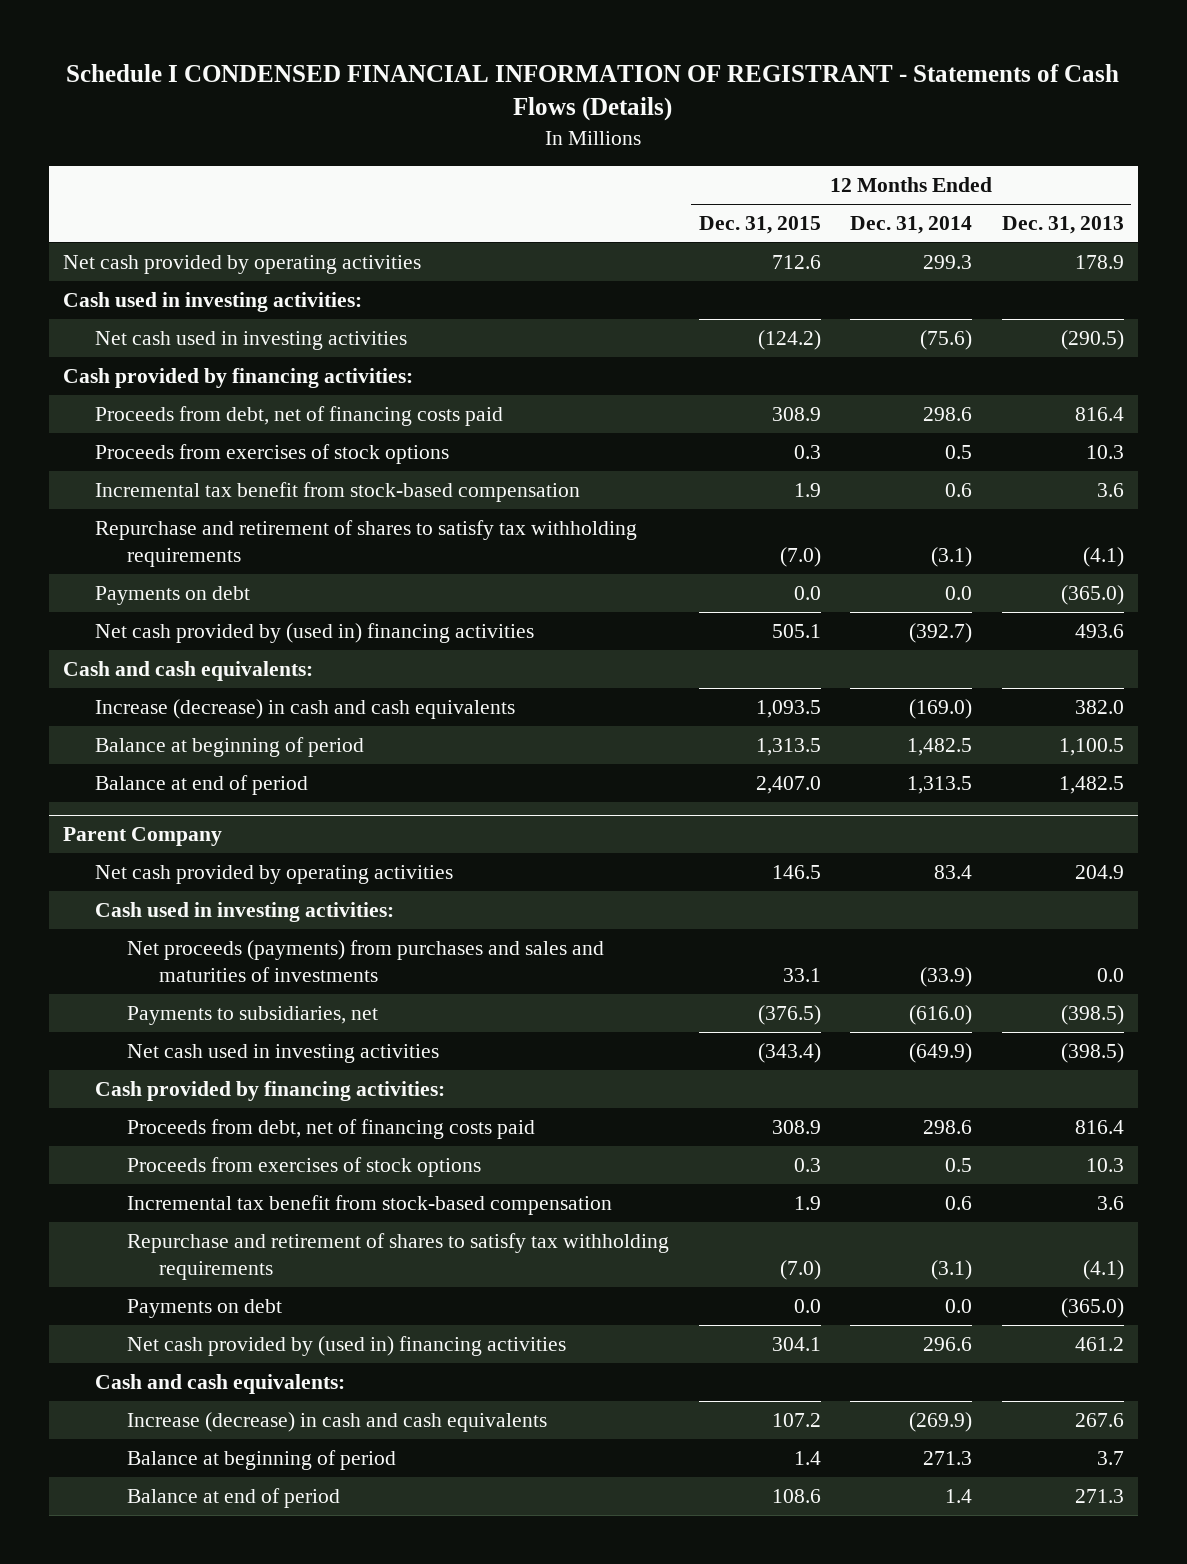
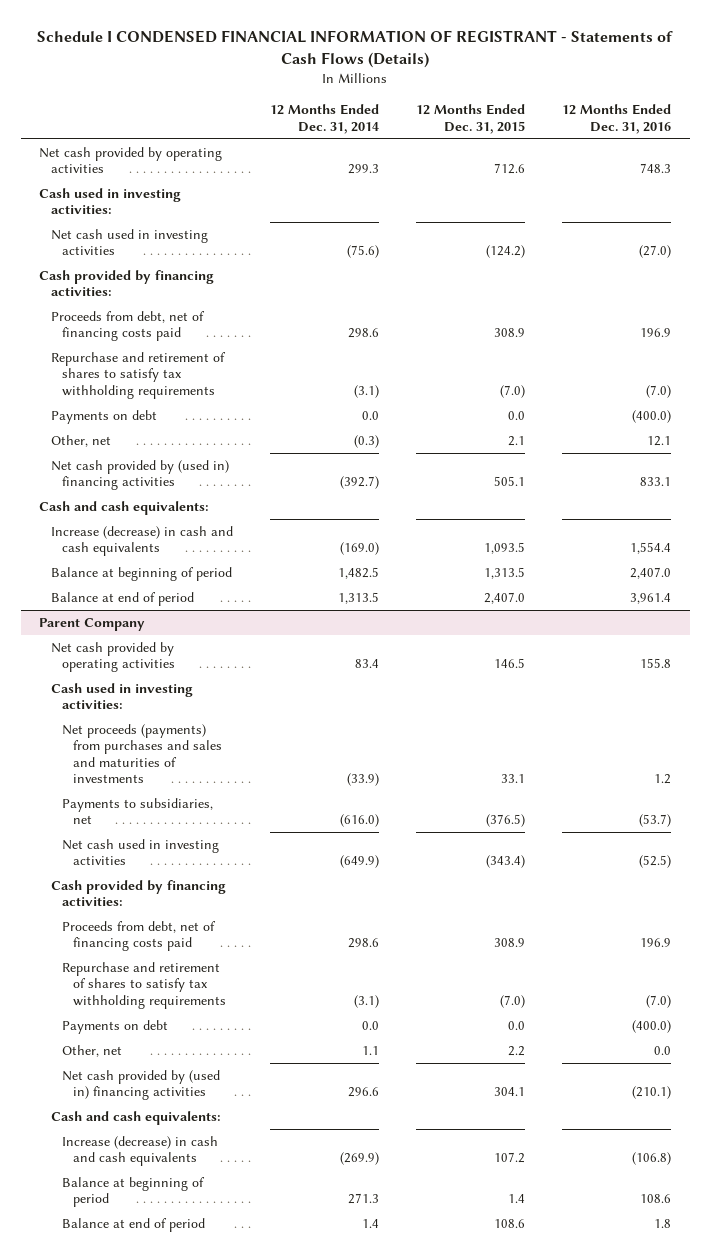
[1001,216,1124,235] Dec. 31, 2013 -> none
none -> [561,104,671,134] 12 Months Ended Dec. 31, 2016
[95,443,450,464] Proceeds from exercises of stock options -> none
[95,481,581,502] Incremental tax benefit from stock-based compensation -> none
none -> [50,435,111,448] Other, net
[127,1156,482,1177] Proceeds from exercises of stock options -> none
[127,1194,613,1215] Incremental tax benefit from stock-based compensation -> none
none -> [61,1045,122,1058] Other, net

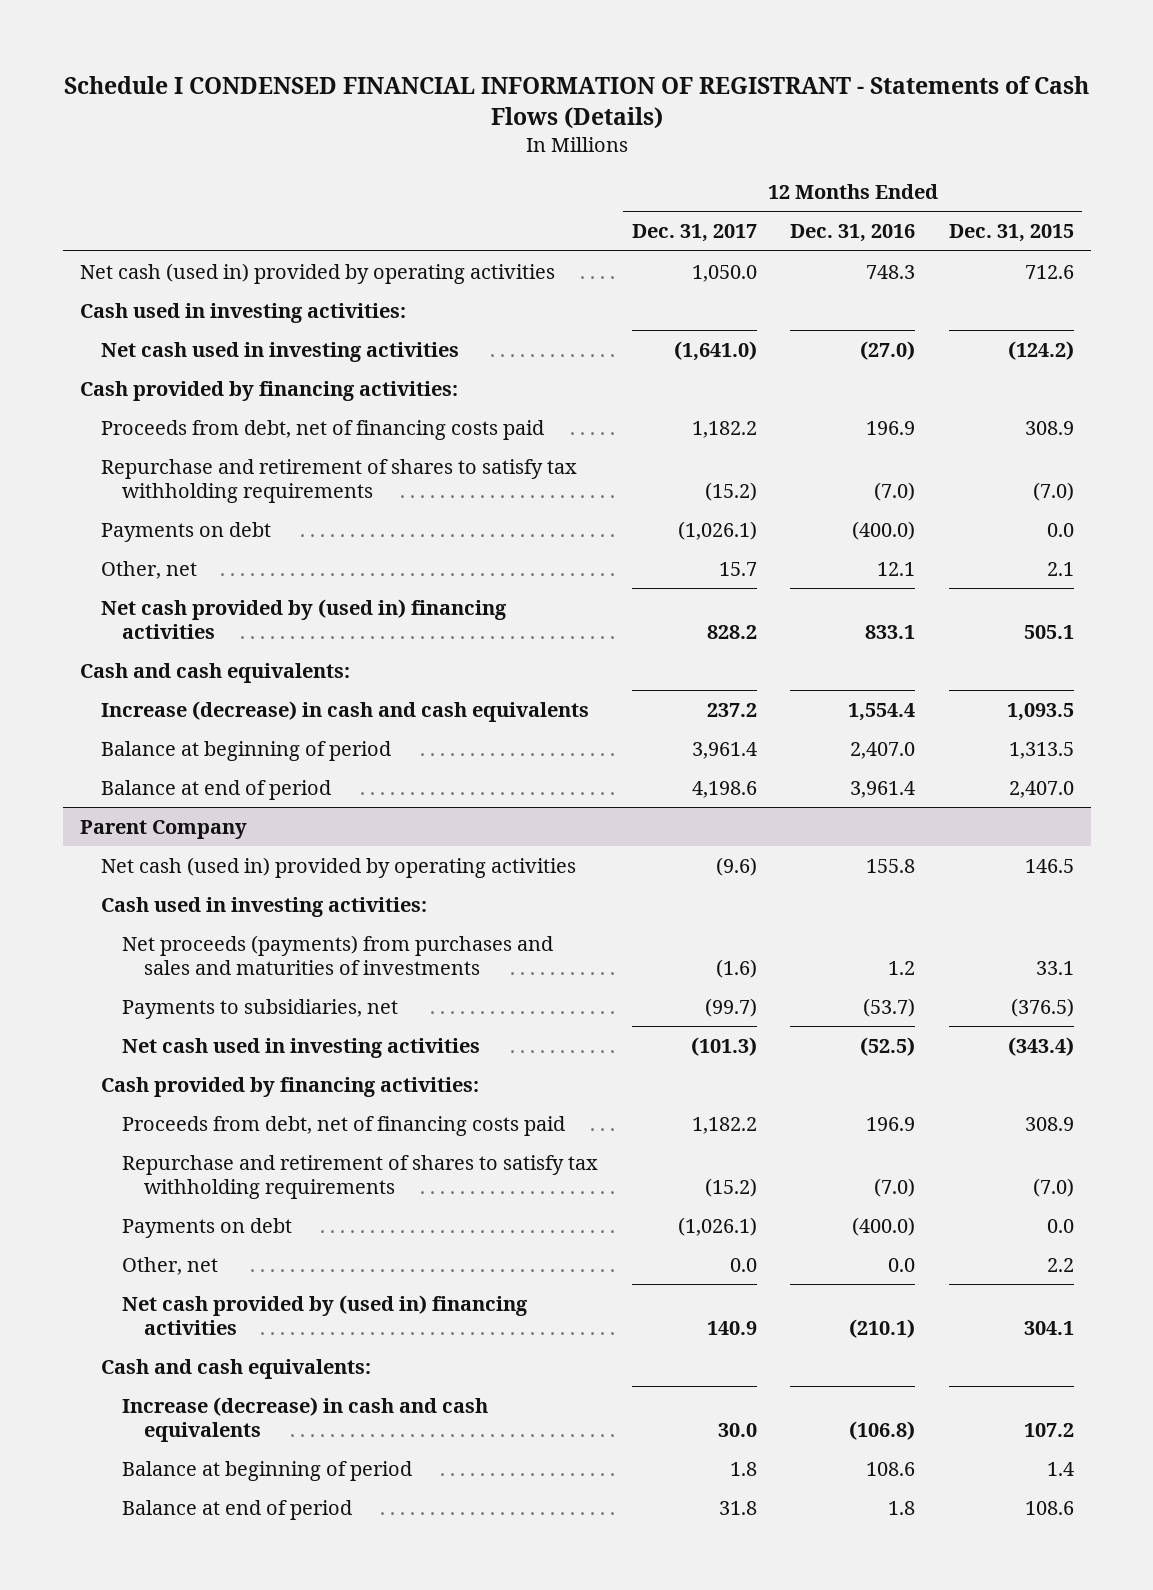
[269,104,379,134] 12 Months Ended Dec. 31, 2014 -> none
none -> [631,224,757,243] Dec. 31, 2017
[39,147,223,174] Net cash provided by operating activities -> [79,262,555,284] Net cash (used in) provided by operating activities
[50,642,175,673] Net cash provided by operating activities -> [100,856,576,878] Net cash (used in) provided by operating activities

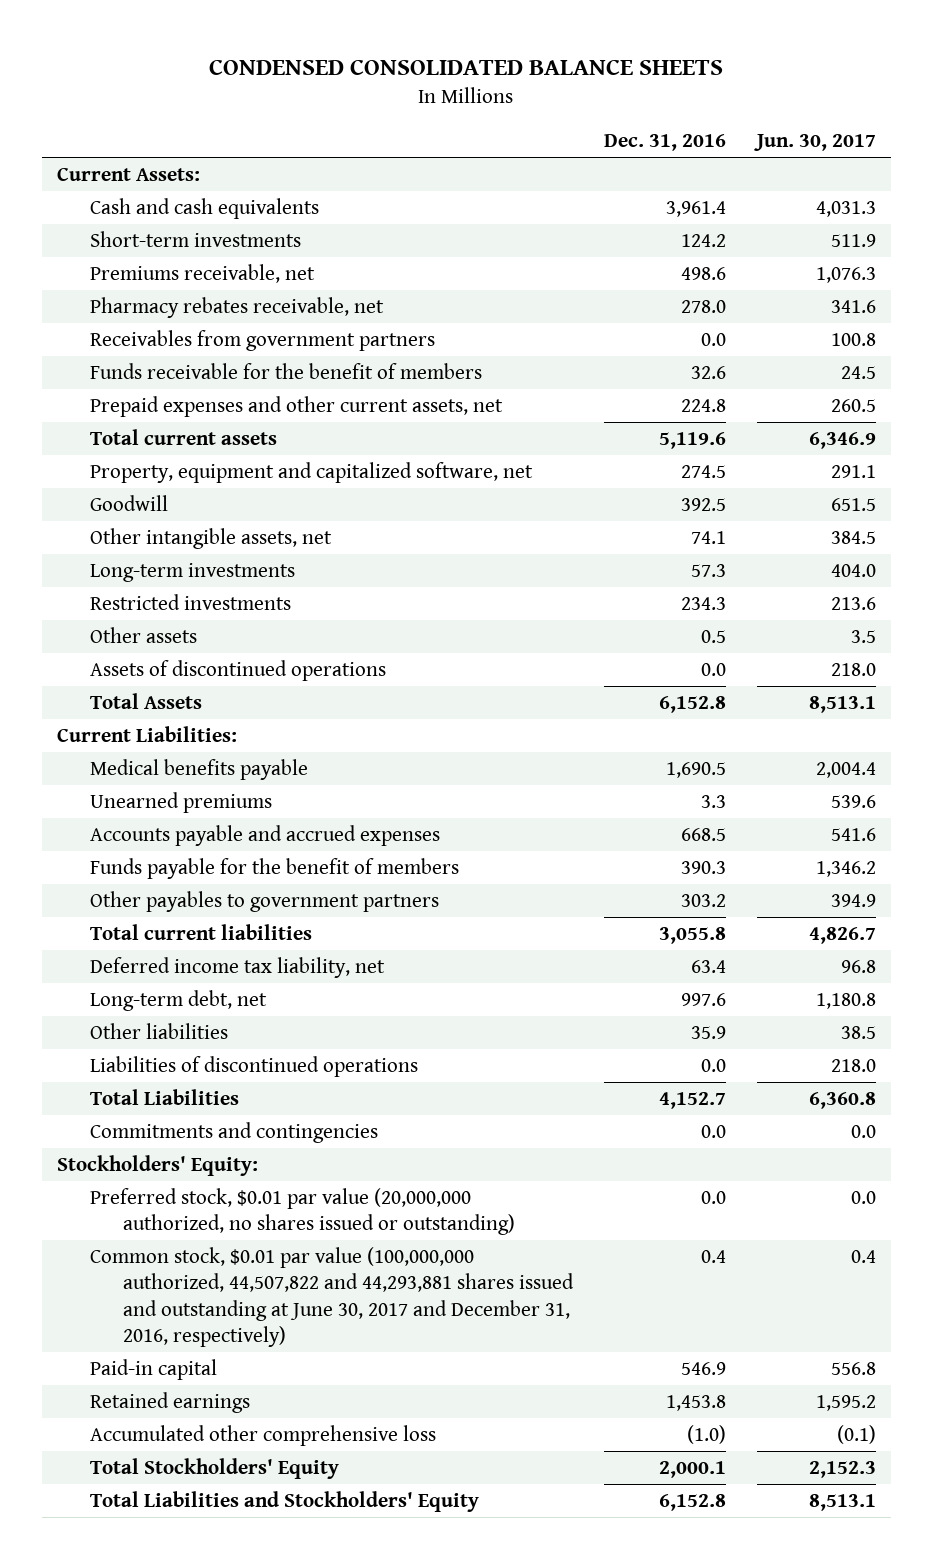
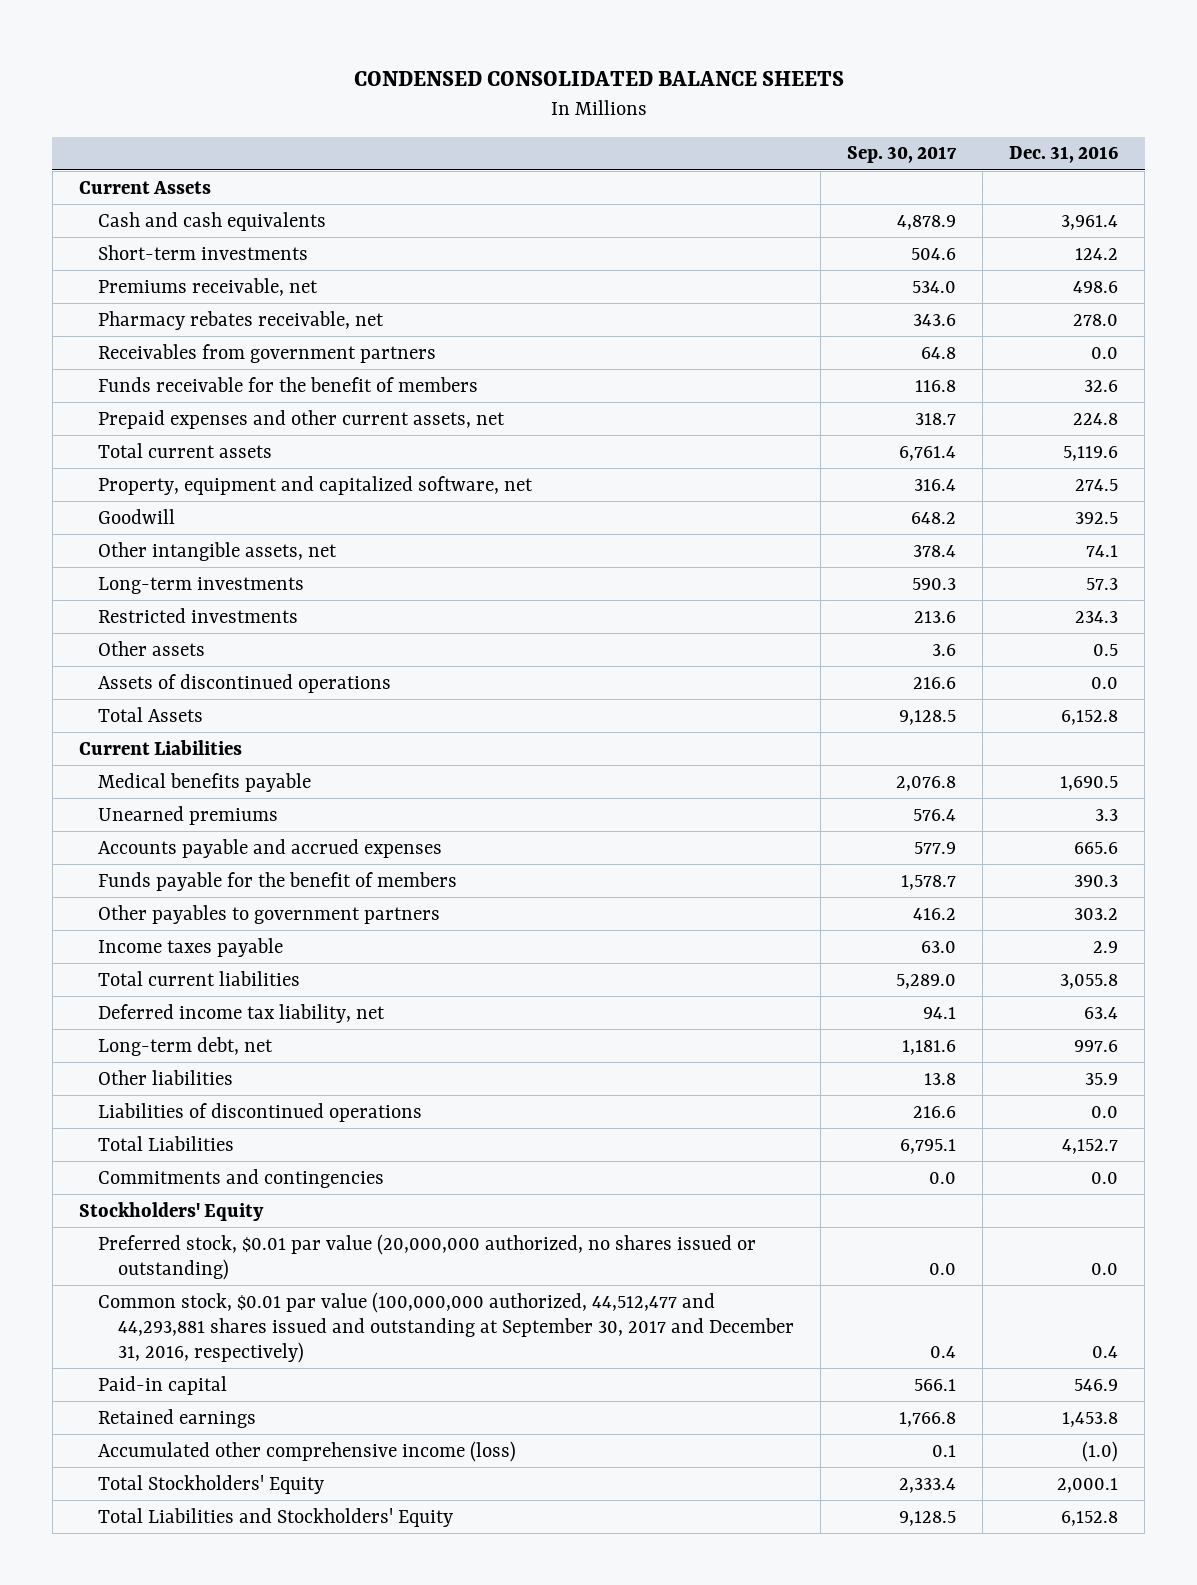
[753,134,876,152] Jun. 30, 2017 -> none
none -> [846,146,957,164] Sep. 30, 2017
[57,168,201,182] Current Assets: -> [78,180,211,194] Current Assets
[57,726,238,743] Current Liabilities: -> [78,739,242,755] Current Liabilities
[680,828,726,842] 668.5 -> [1074,841,1119,854] 665.6
none -> [98,937,284,957] Income taxes payable
[57,1155,259,1177] Stockholders' Equity: -> [78,1201,264,1221] Stockholders' Equity
[90,1247,575,1347] Common stock, $0.01 par value (100,000,000 authorized, 44,507,822 and 44,293,881 shares issued and outstanding at June 30, 2017 and December 31, 2016, respectively) -> [98,1291,794,1363] Common stock, $0.01 par value (100,000,000 authorized, 44,512,477 and 44,293,881 shares issued and outstanding at September 30, 2017 and December 31, 2016, respectively)
[90,1425,437,1447] Accumulated other comprehensive loss -> [98,1440,517,1462] Accumulated other comprehensive income (loss)

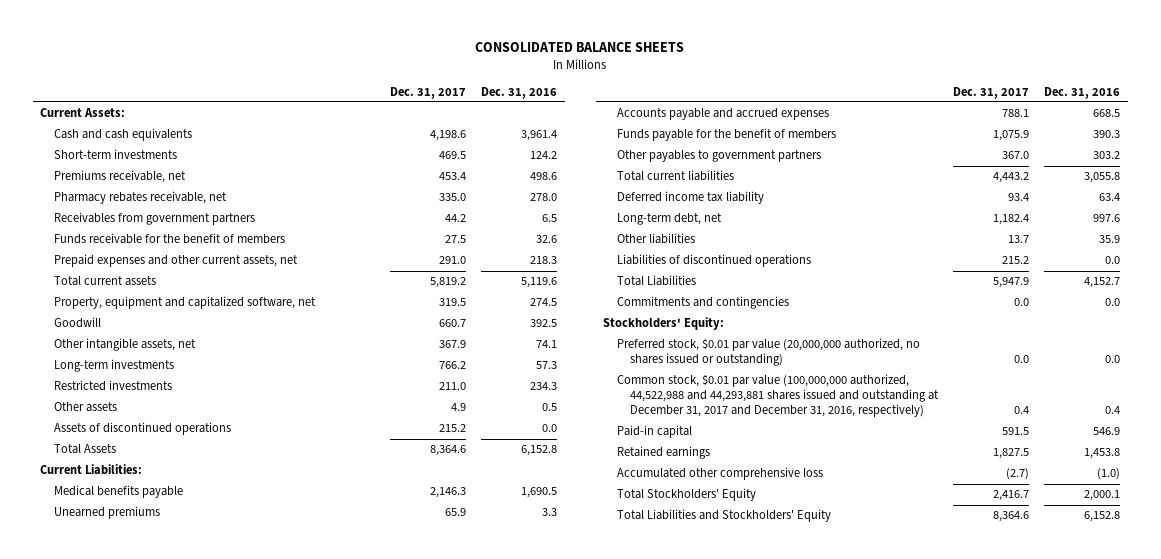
[353,70,844,86] CONDENSED CONSOLIDATED BALANCE SHEETS -> [475,42,685,53] CONSOLIDATED BALANCE SHEETS
[846,146,957,164] Sep. 30, 2017 -> none
none -> [390,86,467,99] Dec. 31, 2017
[78,180,211,194] Current Assets -> [40,108,126,118] Current Assets:
[1091,346,1119,359] 0.0 -> [542,214,558,223] 6.5
[1073,412,1119,425] 224.8 -> [530,256,558,265] 218.3
[78,739,242,755] Current Liabilities -> [40,464,143,476] Current Liabilities:
[1074,841,1119,854] 665.6 -> [1093,109,1121,118] 668.5
[98,937,284,957] Income taxes payable -> none
[98,1003,386,1023] Deferred income tax liability, net -> [616,191,764,205] Deferred income tax liability
[78,1201,264,1221] Stockholders' Equity -> [603,317,725,331] Stockholders' Equity:
[98,1291,794,1363] Common stock, $0.01 par value (100,000,000 authorized, 44,512,477 and 44,293,881 shares issued and outstanding at September 30, 2017 and December 31, 2016, respectively) -> [616,374,940,418] Common stock, $0.01 par value (100,000,000 authorized, 44,522,988 and 44,293,881 shares issued and outstanding at December 31, 2017 and December 31, 2016, respectively)
[98,1440,517,1462] Accumulated other comprehensive income (loss) -> [616,467,823,481] Accumulated other comprehensive loss

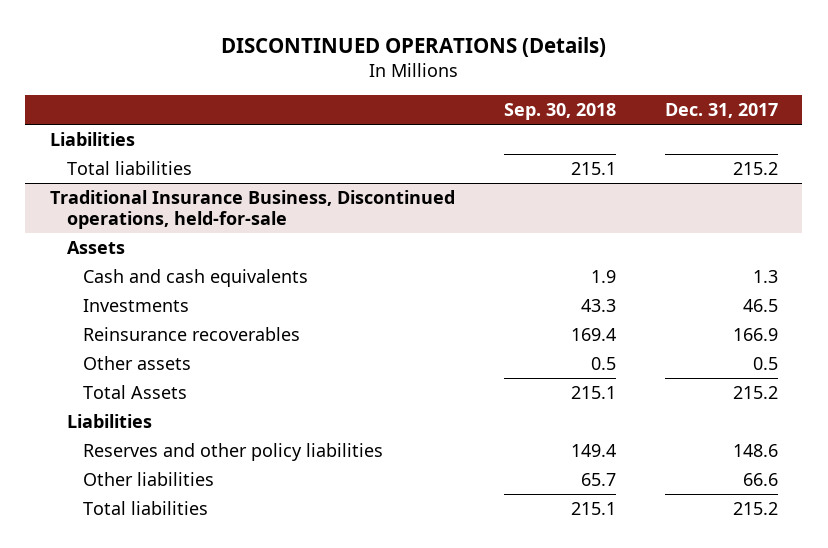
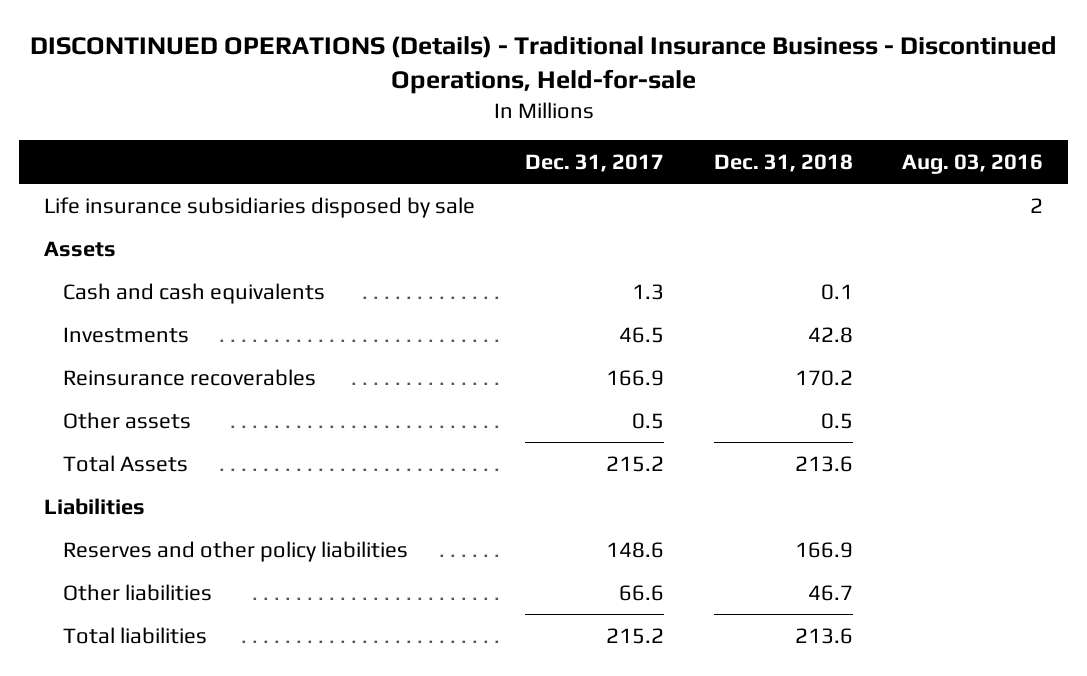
[220,37,606,58] DISCONTINUED OPERATIONS (Details) -> [29,35,1057,94] DISCONTINUED OPERATIONS (Details) - Traditional Insurance Business - Discontinued Operations, Held-for-sale
[503,103,616,121] Sep. 30, 2018 -> none
none -> [713,153,853,172] Dec. 31, 2018
none -> [902,153,1044,174] Aug. 03, 2016
[49,131,135,146] Liabilities -> none
[66,160,192,175] Total liabilities -> none
[49,189,455,230] Traditional Insurance Business, Discontinued operations, held-for-sale -> none
none -> [44,196,476,218] Life insurance subsidiaries disposed by sale

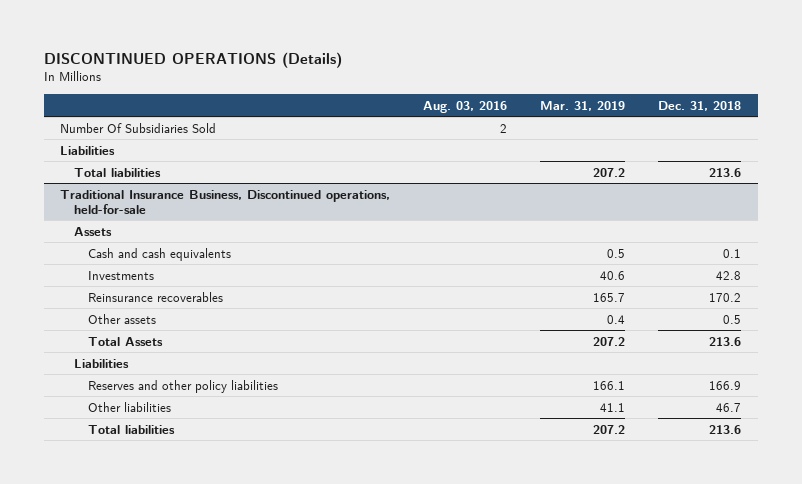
[29,35,1057,94] DISCONTINUED OPERATIONS (Details) - Traditional Insurance Business - Discontinued Operations, Held-for-sale -> [43,51,342,68] DISCONTINUED OPERATIONS (Details)
[524,153,664,172] Dec. 31, 2017 -> none
none -> [540,100,626,111] Mar. 31, 2019
[44,196,476,218] Life insurance subsidiaries disposed by sale -> none
none -> [60,122,217,133] Number Of Subsidiaries Sold
none -> [60,145,116,155] Liabilities
none -> [74,167,162,177] Total liabilities
none -> [60,189,391,214] Traditional Insurance Business, Discontinued operations, held-for-sale

